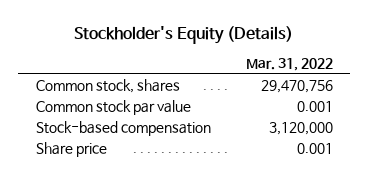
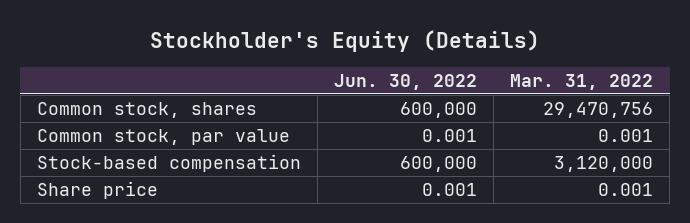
none -> [334,73,478,90] Jun. 30, 2022
[35,100,191,116] Common stock par value -> [36,129,290,146] Common stock, par value

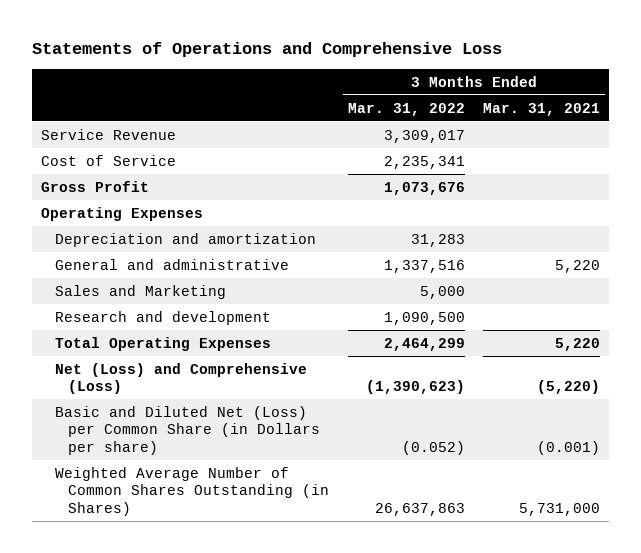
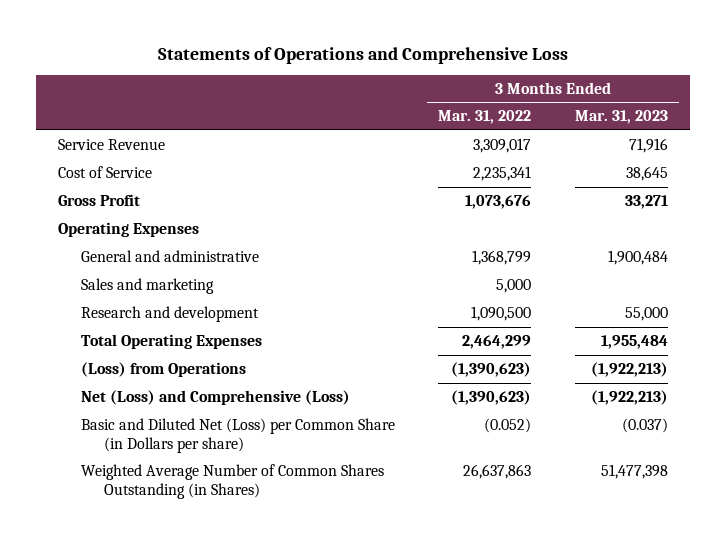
[483,102,601,116] Mar. 31, 2021 -> none
none -> [575,110,669,125] Mar. 31, 2023
[54,232,316,247] Depreciation and amortization -> none
[383,259,465,273] 1,337,516 -> [472,249,532,265] 1,368,799
[54,284,226,299] Sales and Marketing -> [80,277,214,294] Sales and marketing
none -> [80,361,246,377] (Loss) from Operations

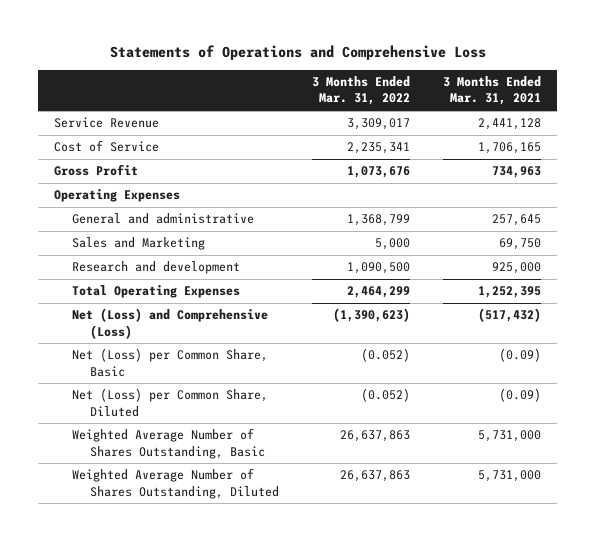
[575,110,669,125] Mar. 31, 2023 -> none
none -> [442,76,541,106] 3 Months Ended Mar. 31, 2021
[80,277,214,294] Sales and marketing -> [71,237,205,251] Sales and Marketing
[80,361,246,377] (Loss) from Operations -> none
[80,417,395,453] Basic and Diluted Net (Loss) per Common Share (in Dollars per share) -> [71,348,268,377] Net (Loss) per Common Share, Basic
none -> [71,388,268,417] Net (Loss) per Common Share, Diluted
[80,463,384,499] Weighted Average Number of Common Shares Outstanding (in Shares) -> [71,428,265,459] Weighted Average Number of Shares Outstanding, Basic
none -> [71,468,279,499] Weighted Average Number of Shares Outstanding, Diluted

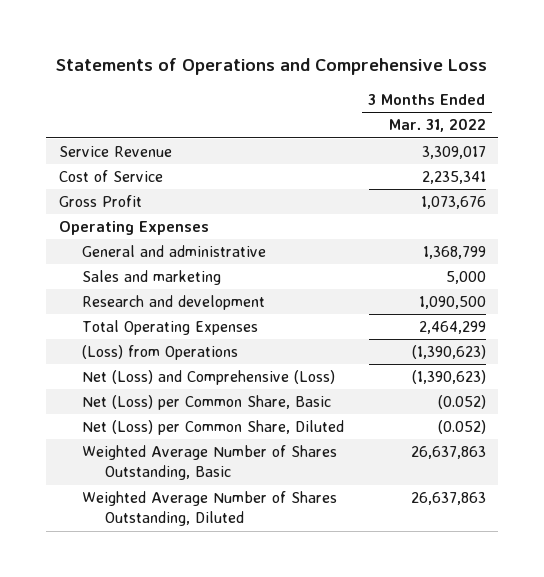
[442,76,541,106] 3 Months Ended Mar. 31, 2021 -> none
[71,237,205,251] Sales and Marketing -> [81,270,221,286] Sales and marketing
none -> [81,345,238,361] (Loss) from Operations

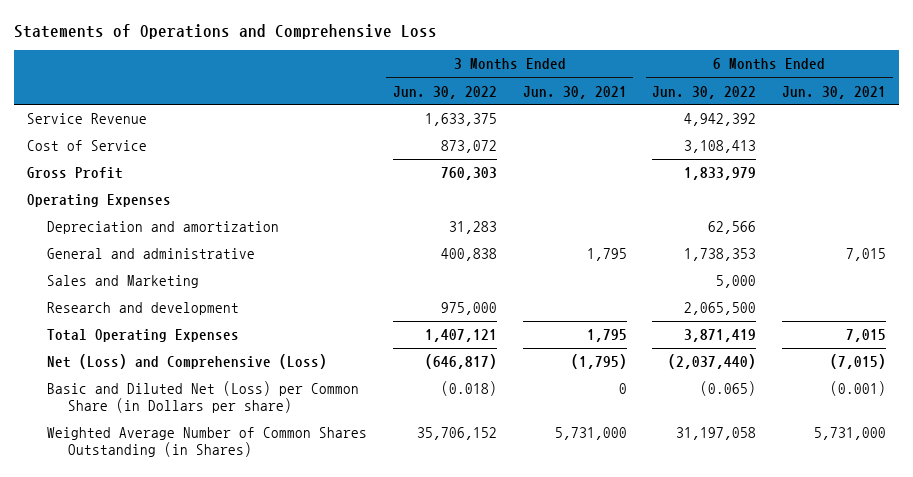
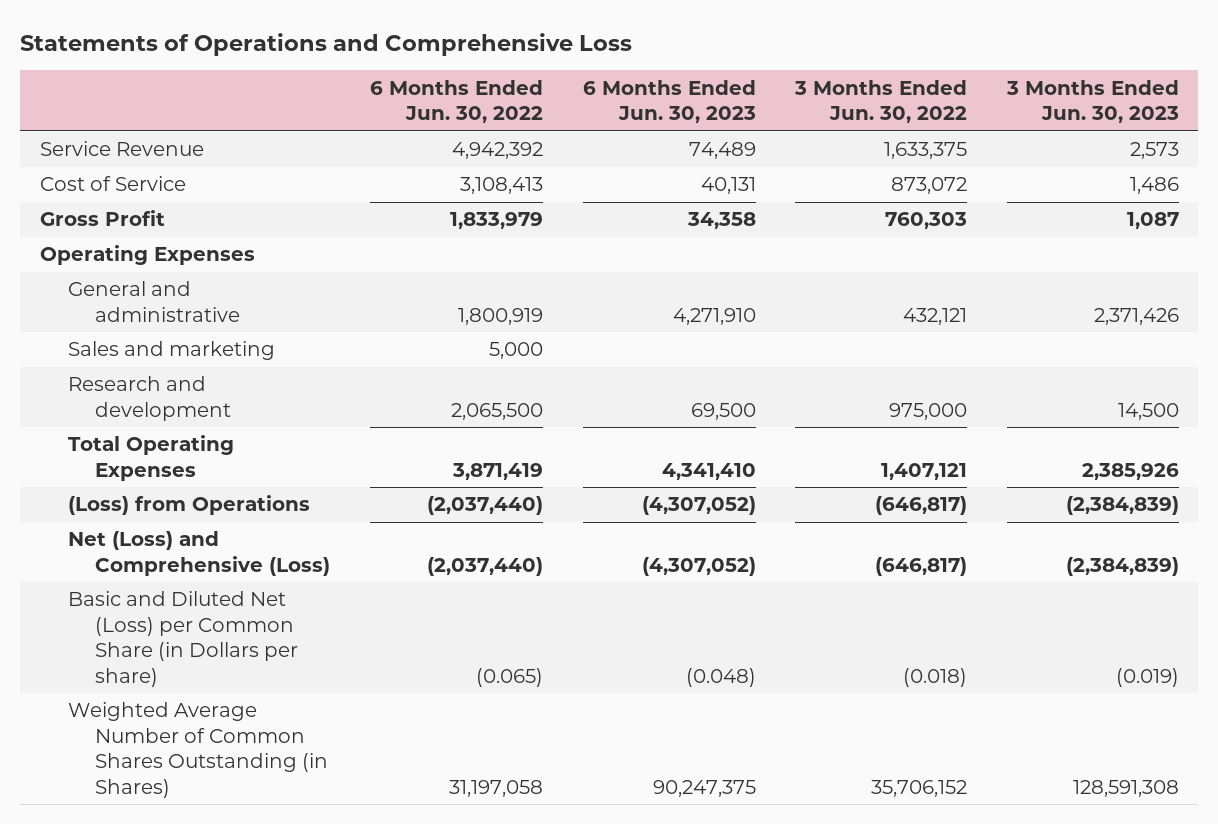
[522,85,627,99] Jun. 30, 2021 -> none
[782,85,887,99] Jun. 30, 2021 -> none
none -> [582,79,756,124] 6 Months Ended Jun. 30, 2023
none -> [1005,79,1179,124] 3 Months Ended Jun. 30, 2023
[47,221,280,235] Depreciation and amortization -> none
[440,248,497,262] 400,838 -> [903,307,968,325] 432,121
[684,248,757,262] 1,738,353 -> [457,307,543,325] 1,800,919
[47,275,200,289] Sales and Marketing -> [67,341,275,361] Sales and marketing
none -> [67,495,310,516] (Loss) from Operations

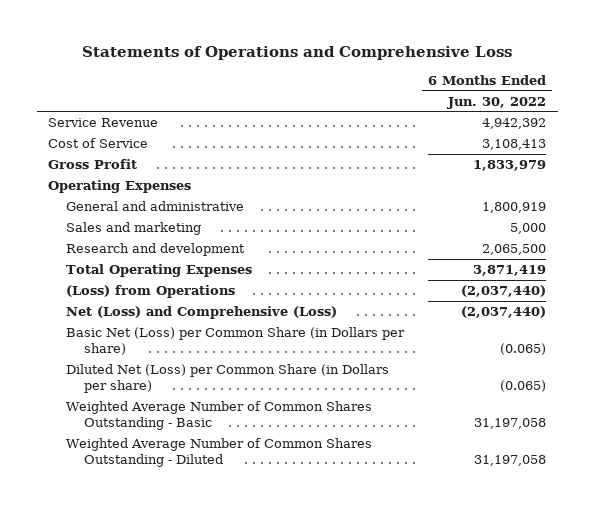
[582,79,756,124] 6 Months Ended Jun. 30, 2023 -> none
[794,79,968,124] 3 Months Ended Jun. 30, 2022 -> none
[1005,79,1179,124] 3 Months Ended Jun. 30, 2023 -> none
[67,591,299,687] Basic and Diluted Net (Loss) per Common Share (in Dollars per share) -> [66,327,406,355] Basic Net (Loss) per Common Share (in Dollars per share)
none -> [66,364,390,393] Diluted Net (Loss) per Common Share (in Dollars per share)
[67,702,329,798] Weighted Average Number of Common Shares Outstanding (in Shares) -> [66,401,373,430] Weighted Average Number of Common Shares Outstanding - Basic
none -> [66,438,373,467] Weighted Average Number of Common Shares Outstanding - Diluted

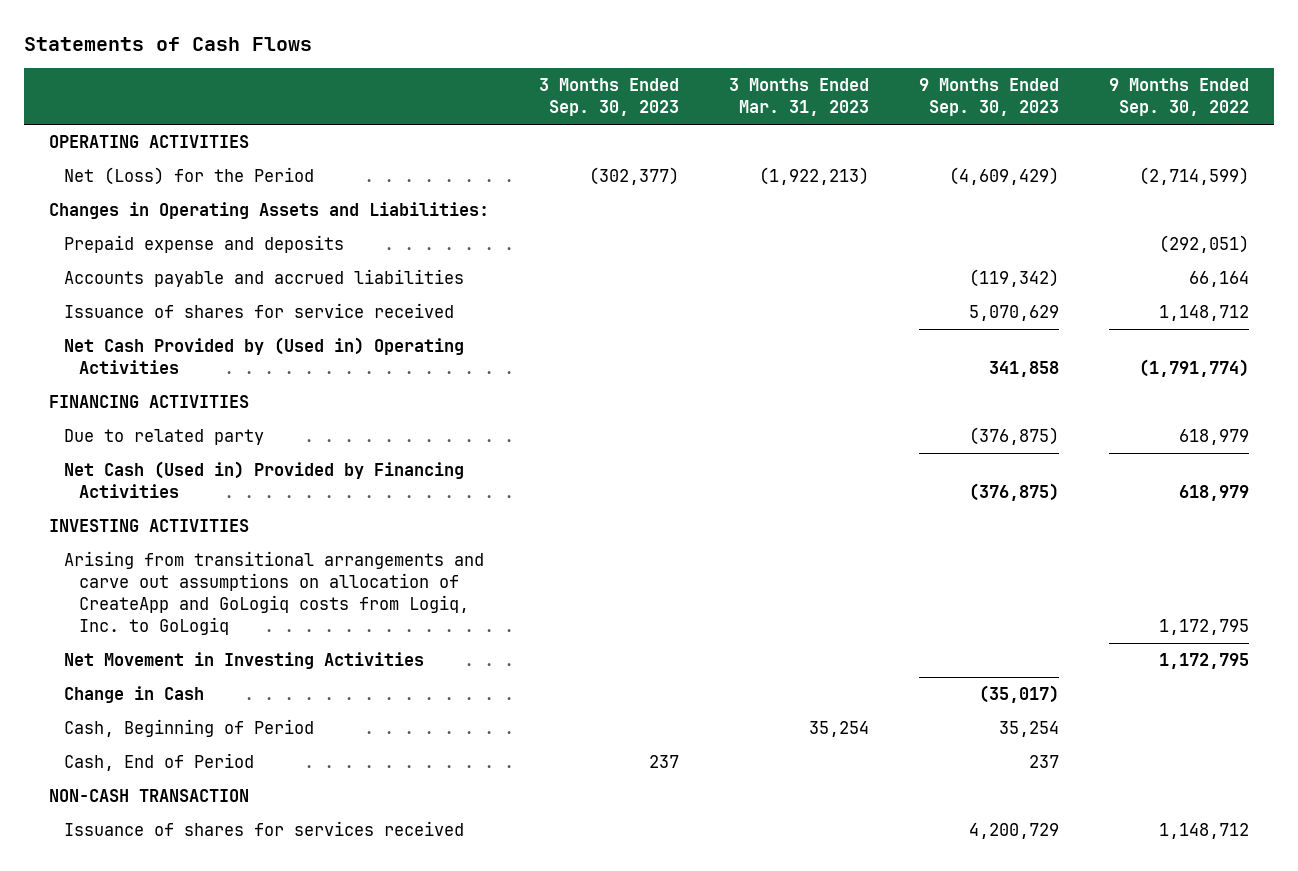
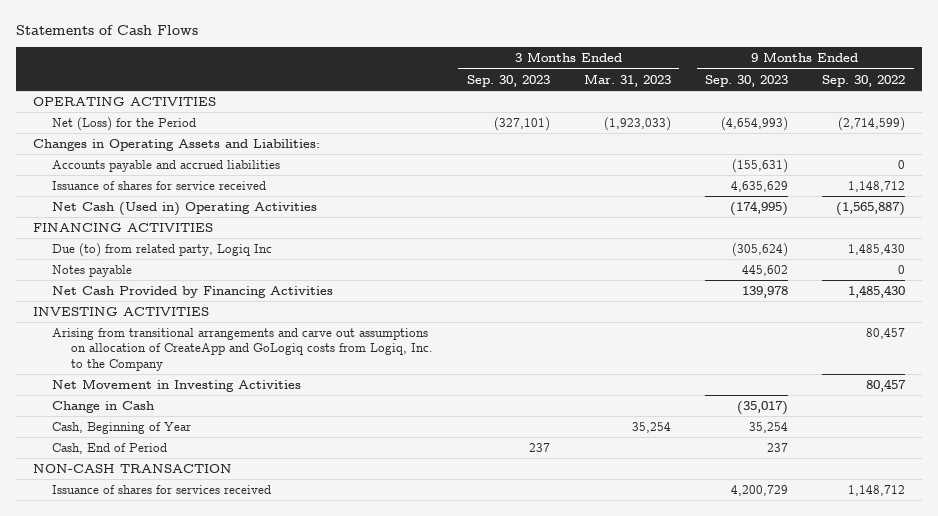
[589,167,680,186] (302,377) -> [493,116,550,131] (327,101)
[759,167,870,186] (1,922,213) -> [603,116,671,131] (1,923,033)
[949,167,1060,186] (4,609,429) -> [721,116,789,131] (4,654,993)
[64,235,345,254] Prepaid expense and deposits -> none
[969,269,1060,288] (119,342) -> [732,158,789,173] (155,631)
[1189,271,1250,288] 66,164 -> [898,159,906,169] 0
[969,305,1060,322] 5,070,629 -> [731,180,789,192] 4,635,629
[64,337,465,375] Net Cash Provided by (Used in) Operating Activities -> [51,201,317,216] Net Cash (Used in) Operating Activities
[989,361,1060,378] 341,858 -> [730,200,789,216] (174,995)
[1139,359,1250,378] (1,791,774) -> [836,201,906,216] (1,565,887)
[64,429,265,446] Due to related party -> [51,242,272,257] Due (to) from related party, Logiq Inc
[969,427,1060,446] (376,875) -> [732,242,789,257] (305,624)
[1179,429,1250,446] 618,979 -> [848,243,906,255] 1,485,430
none -> [51,264,132,277] Notes payable
[64,461,465,499] Net Cash (Used in) Provided by Financing Activities -> [51,285,333,298] Net Cash Provided by Financing Activities
[969,483,1060,502] (376,875) -> [742,285,789,298] 139,978
[1179,485,1250,502] 618,979 -> [848,284,906,298] 1,485,430
[64,551,485,636] Arising from transitional arrangements and carve out assumptions on allocation of CreateApp and GoLogiq costs from Logiq, Inc. to GoLogiq -> [51,327,433,371] Arising from transitional arrangements and carve out assumptions on allocation of CreateApp and GoLogiq costs from Logiq, Inc. to the Company
[1159,619,1250,636] 1,172,795 -> [866,327,906,339] 80,457
[1159,653,1250,670] 1,172,795 -> [866,378,907,392] 80,457
[64,719,315,738] Cash, Beginning of Period -> [51,421,191,434] Cash, Beginning of Year

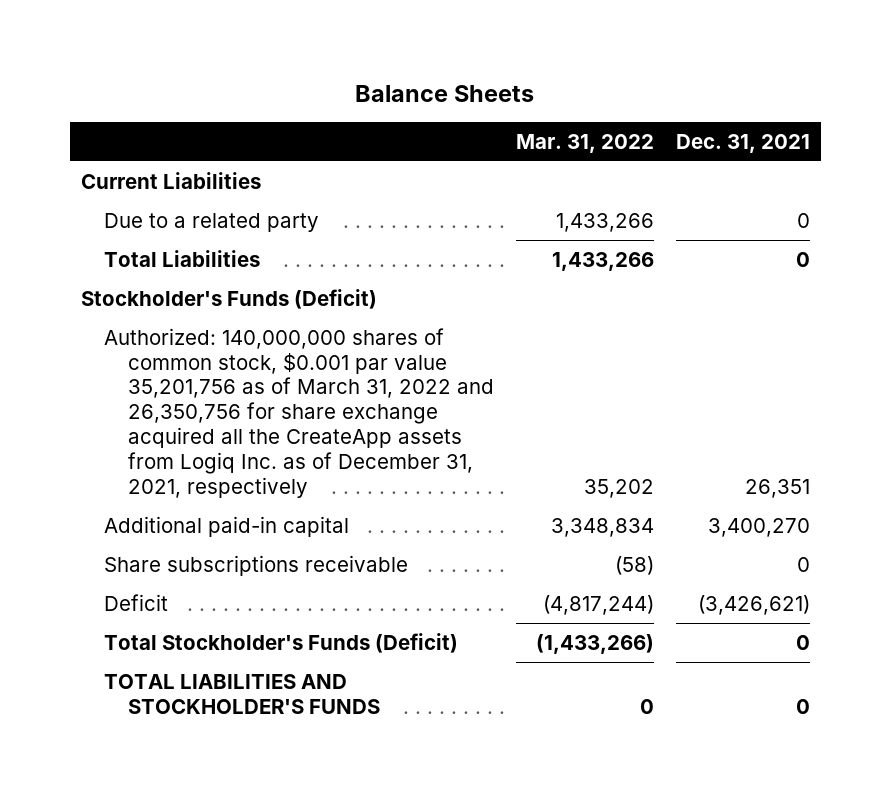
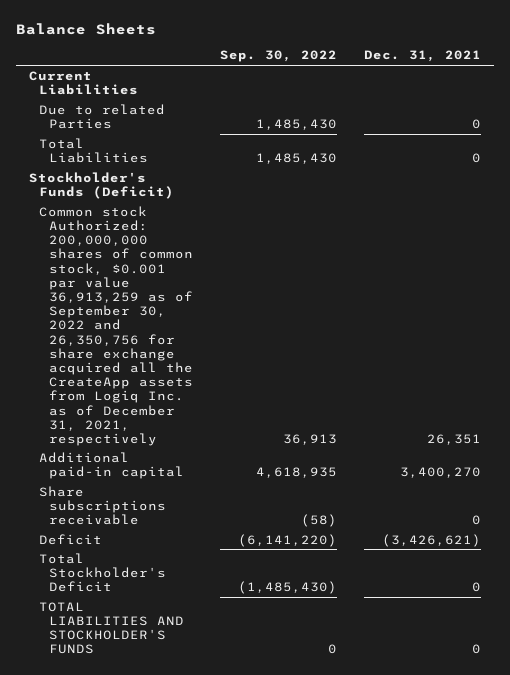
[515,133,654,153] Mar. 31, 2022 -> none
none -> [220,50,338,63] Sep. 30, 2022
[104,212,320,232] Due to a related party -> [39,103,166,129] Due to related Parties
[104,327,494,498] Authorized: 140,000,000 shares of common stock, $0.001 par value 35,201,756 as of March 31, 2022 and 26,350,756 for share exchange acquired all the CreateApp assets from Logiq Inc. as of December 31, 2021, respectively -> [39,205,194,446] Common stock Authorized: 200,000,000 shares of common stock, $0.001 par value 36,913,259 as of September 30, 2022 and 26,350,756 for share exchange acquired all the CreateApp assets from Logiq Inc. as of December 31, 2021, respectively
[104,632,459,653] Total Stockholder's Funds (Deficit) -> [39,552,167,593] Total Stockholder's Deficit

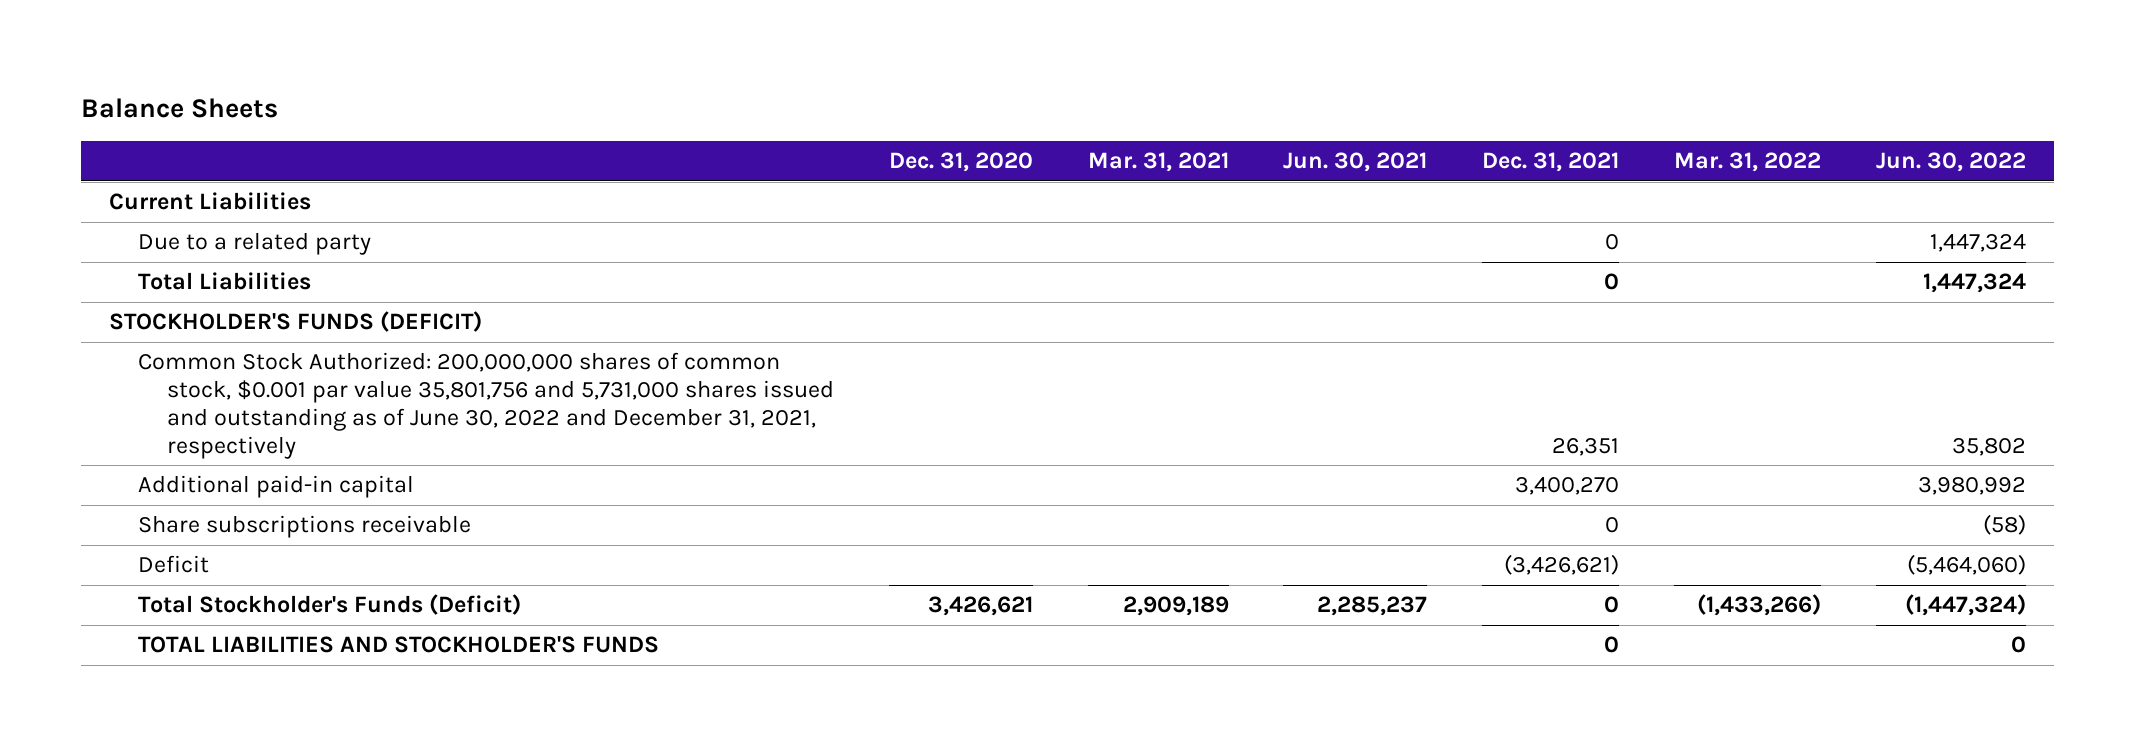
[220,50,338,63] Sep. 30, 2022 -> none
none -> [888,151,1033,172] Dec. 31, 2020
none -> [1087,151,1229,172] Mar. 31, 2021
none -> [1283,151,1428,172] Jun. 30, 2021
none -> [1674,151,1822,172] Mar. 31, 2022
none -> [1876,151,2027,172] Jun. 30, 2022
[39,103,166,129] Due to related Parties -> [137,232,371,256] Due to a related party
[29,171,175,199] Stockholder's Funds (Deficit) -> [108,311,482,333] STOCKHOLDER'S FUNDS (DEFICIT)
[39,205,194,446] Common stock Authorized: 200,000,000 shares of common stock, $0.001 par value 36,913,259 as of September 30, 2022 and 26,350,756 for share exchange acquired all the CreateApp assets from Logiq Inc. as of December 31, 2021, respectively -> [137,352,834,459] Common Stock Authorized: 200,000,000 shares of common stock, $0.001 par value 35,801,756 and 5,731,000 shares issued and outstanding as of June 30, 2022 and December 31, 2021, respectively
[39,552,167,593] Total Stockholder's Deficit -> [137,594,521,616] Total Stockholder's Funds (Deficit)

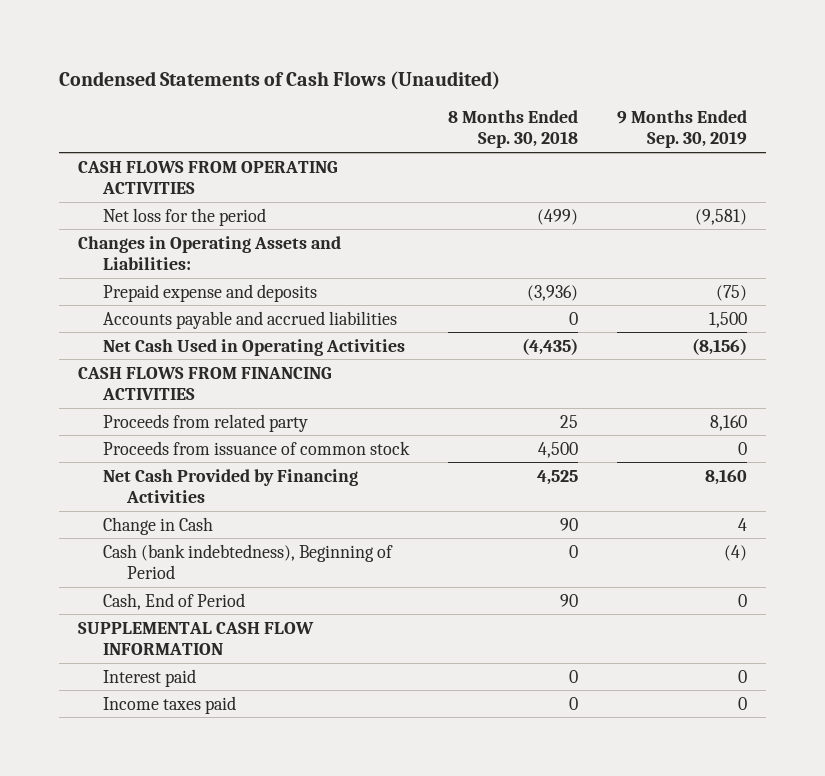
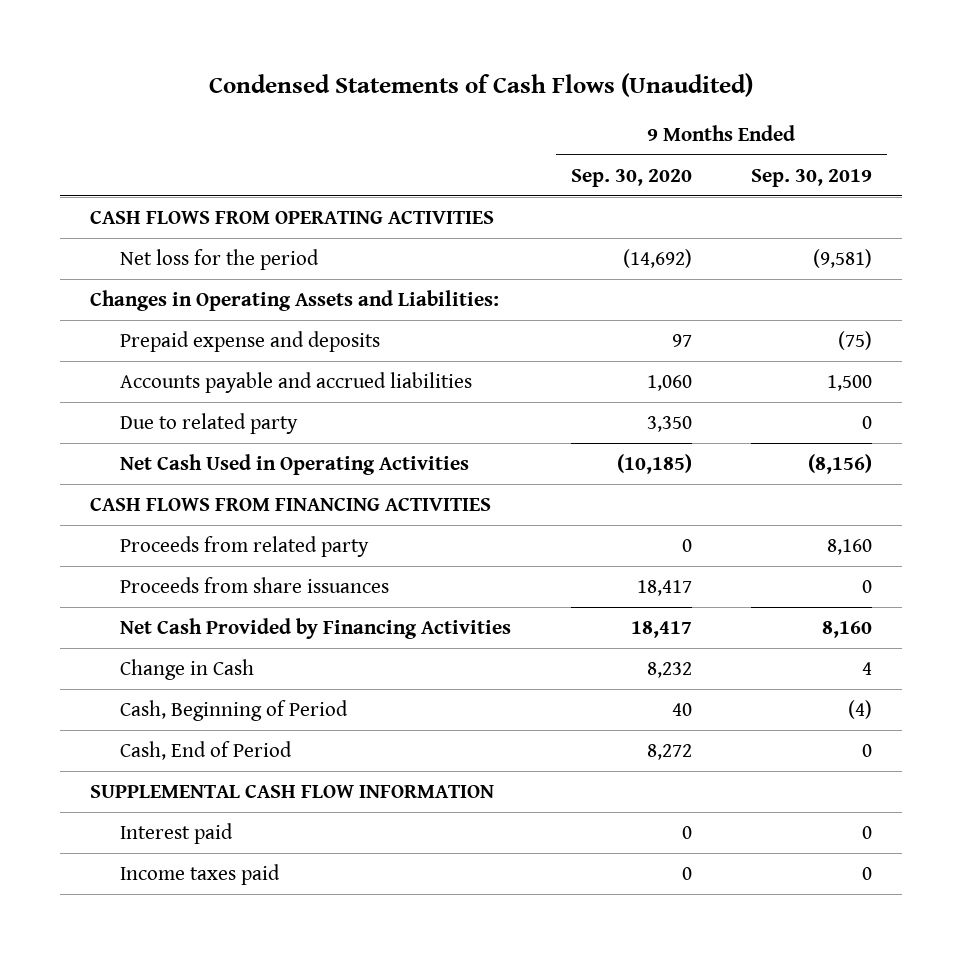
[447,109,578,149] 8 Months Ended Sep. 30, 2018 -> none
none -> [570,168,692,187] Sep. 30, 2020
none -> [119,413,298,435] Due to related party
[102,440,410,455] Proceeds from issuance of common stock -> none
none -> [119,577,389,594] Proceeds from share issuances
[102,543,393,580] Cash (bank indebtedness), Beginning of Period -> [119,700,348,722] Cash, Beginning of Period

